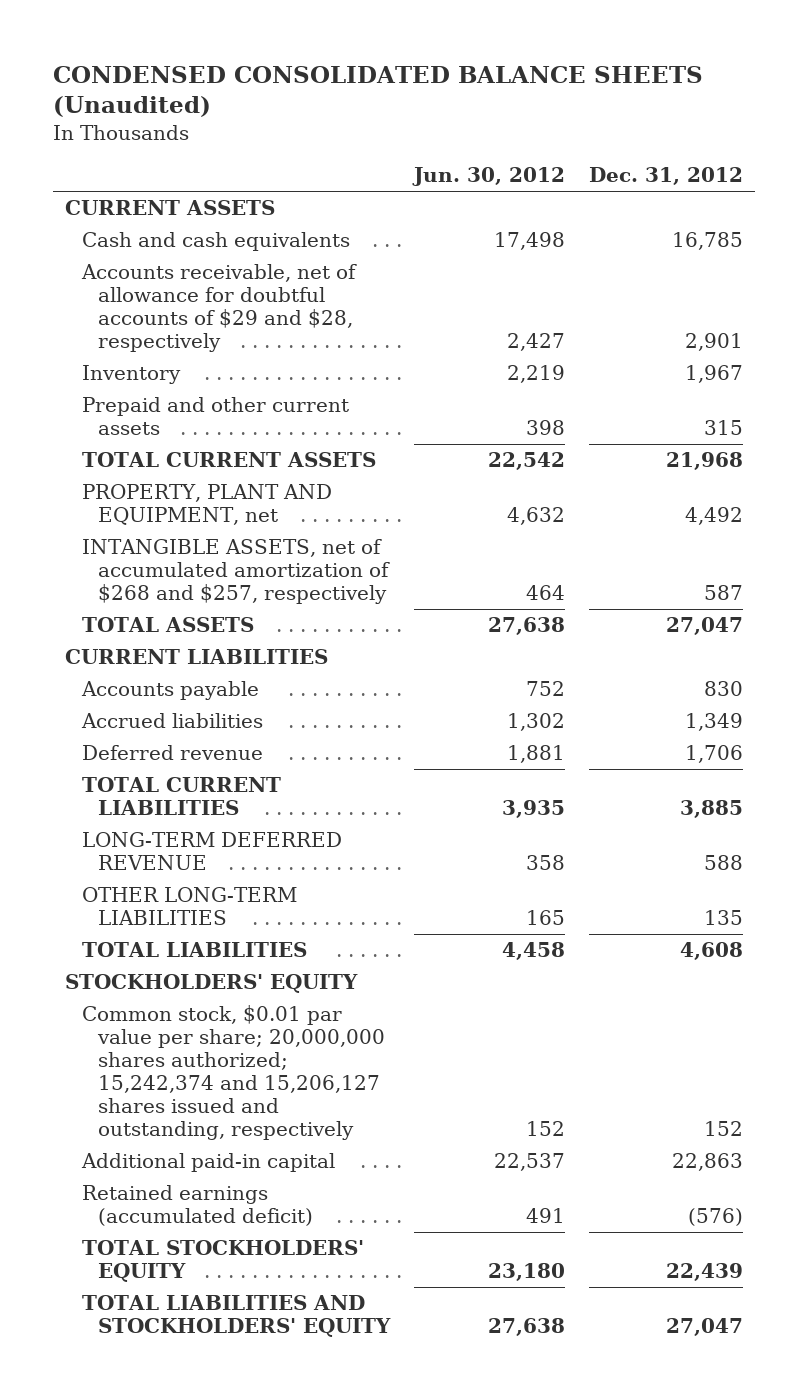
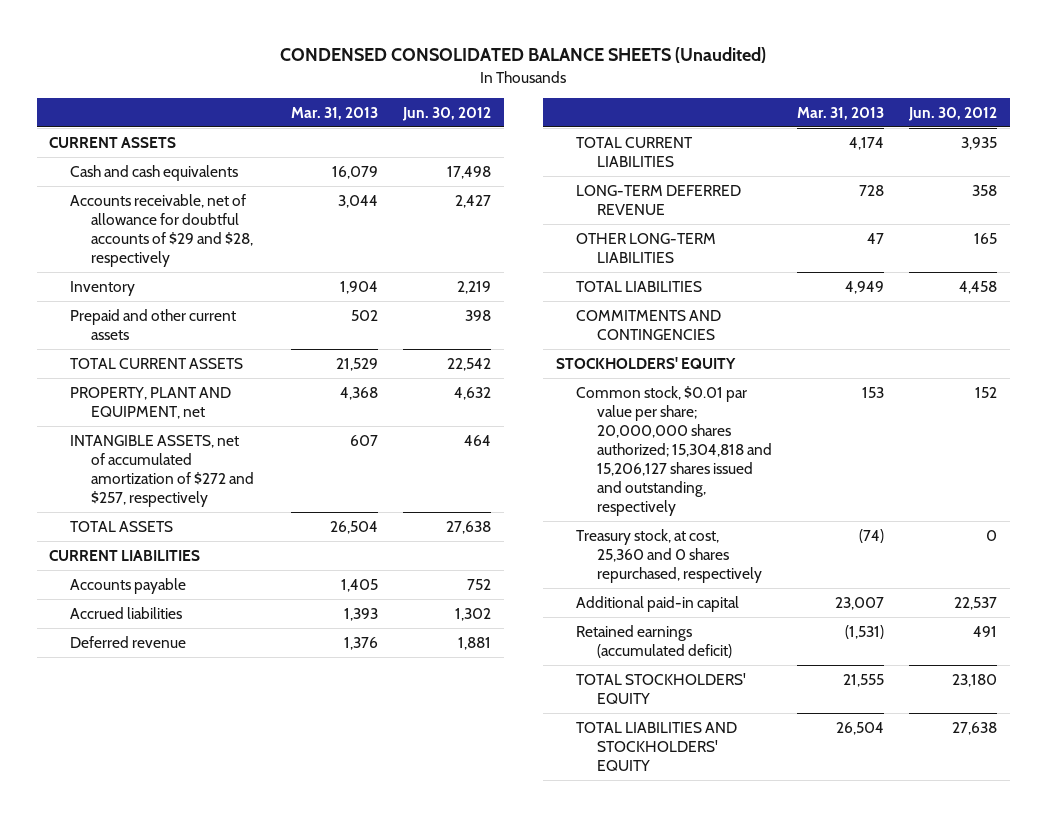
[589,167,744,186] Dec. 31, 2012 -> none
none -> [291,107,379,121] Mar. 31, 2013
[81,539,391,605] INTANGIBLE ASSETS, net of accumulated amortization of $268 and $257, respectively -> [70,434,255,507] INTANGIBLE ASSETS, net of accumulated amortization of $272 and $257, respectively
none -> [576,309,722,340] COMMITMENTS AND CONTINGENCIES
[81,1005,386,1140] Common stock, $0.01 par value per share; 20,000,000 shares authorized; 15,242,374 and 15,206,127 shares issued and outstanding, respectively -> [576,385,773,516] Common stock, $0.01 par value per share; 20,000,000 shares authorized; 15,304,818 and 15,206,127 shares issued and outstanding, respectively
none -> [576,528,763,583] Treasury stock, at cost, 25,360 and 0 shares repurchased, respectively

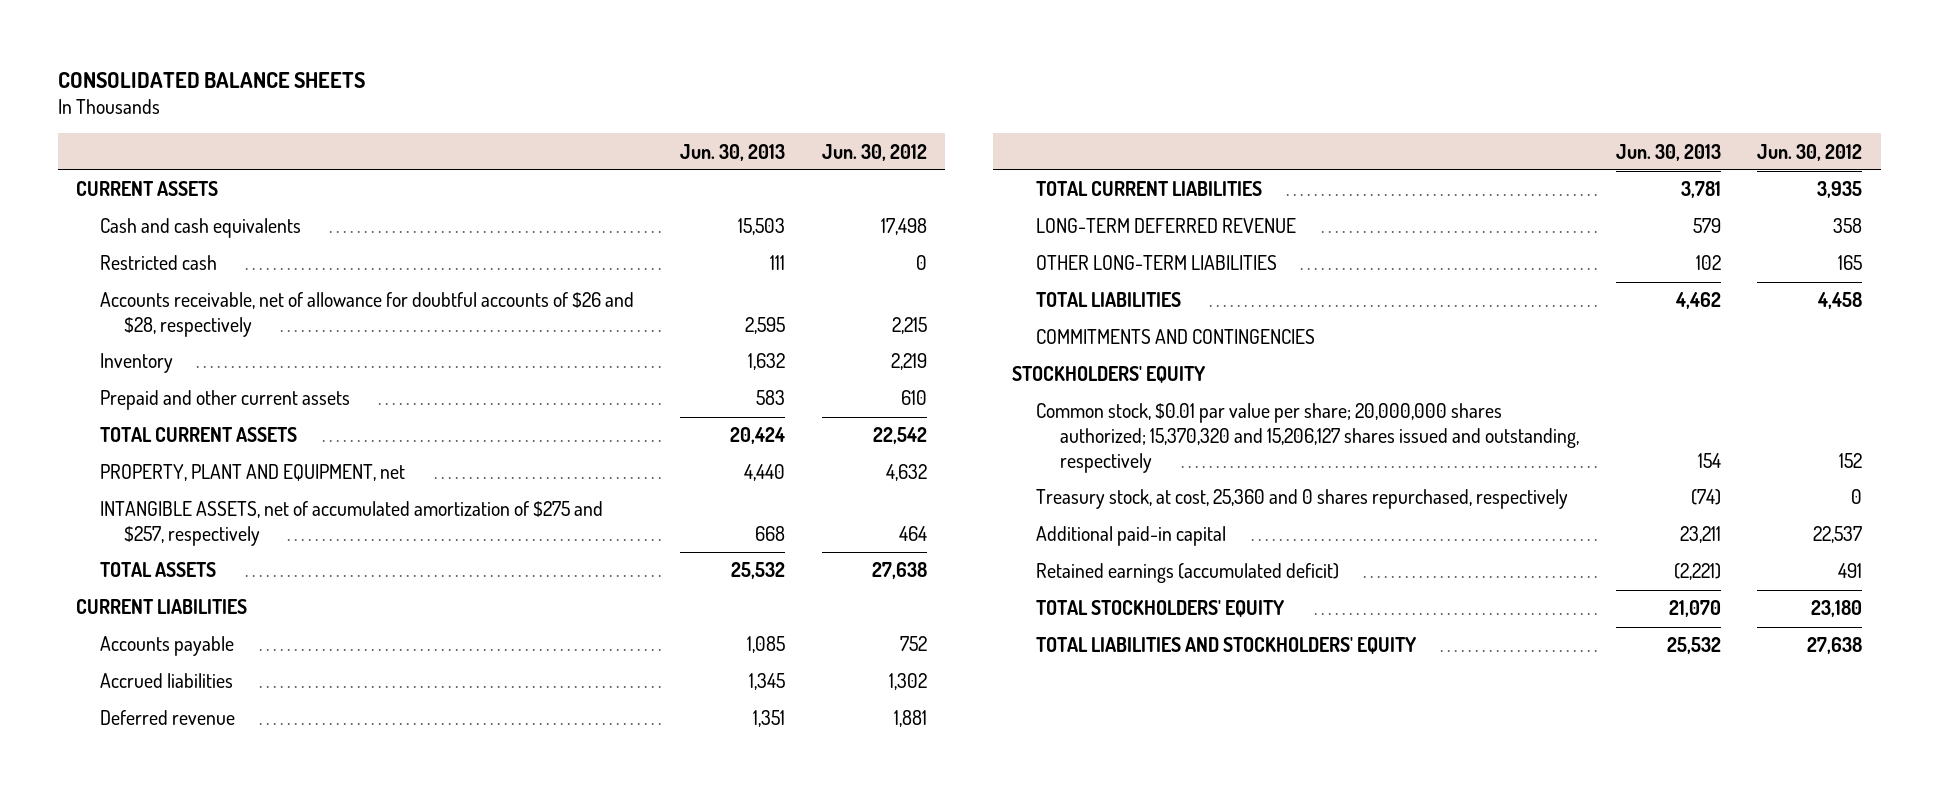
[280,47,767,64] CONDENSED CONSOLIDATED BALANCE SHEETS (Unaudited) -> [57,71,365,88] CONSOLIDATED BALANCE SHEETS
[291,107,379,121] Mar. 31, 2013 -> none
none -> [679,143,785,161] Jun. 30, 2013
none -> [100,255,218,271] Restricted cash
[70,193,254,267] Accounts receivable, net of allowance for doubtful accounts of $29 and $28, respectively -> [100,292,635,338] Accounts receivable, net of allowance for doubtful accounts of $26 and $28, respectively
[455,194,492,208] 2,427 -> [891,317,927,335] 2,215
[465,309,492,321] 398 -> [900,390,927,406] 610
[70,434,255,507] INTANGIBLE ASSETS, net of accumulated amortization of $272 and $257, respectively -> [100,501,604,547] INTANGIBLE ASSETS, net of accumulated amortization of $275 and $257, respectively
[576,385,773,516] Common stock, $0.01 par value per share; 20,000,000 shares authorized; 15,304,818 and 15,206,127 shares issued and outstanding, respectively -> [1035,403,1579,473] Common stock, $0.01 par value per share; 20,000,000 shares authorized; 15,370,320 and 15,206,127 shares issued and outstanding, respectively

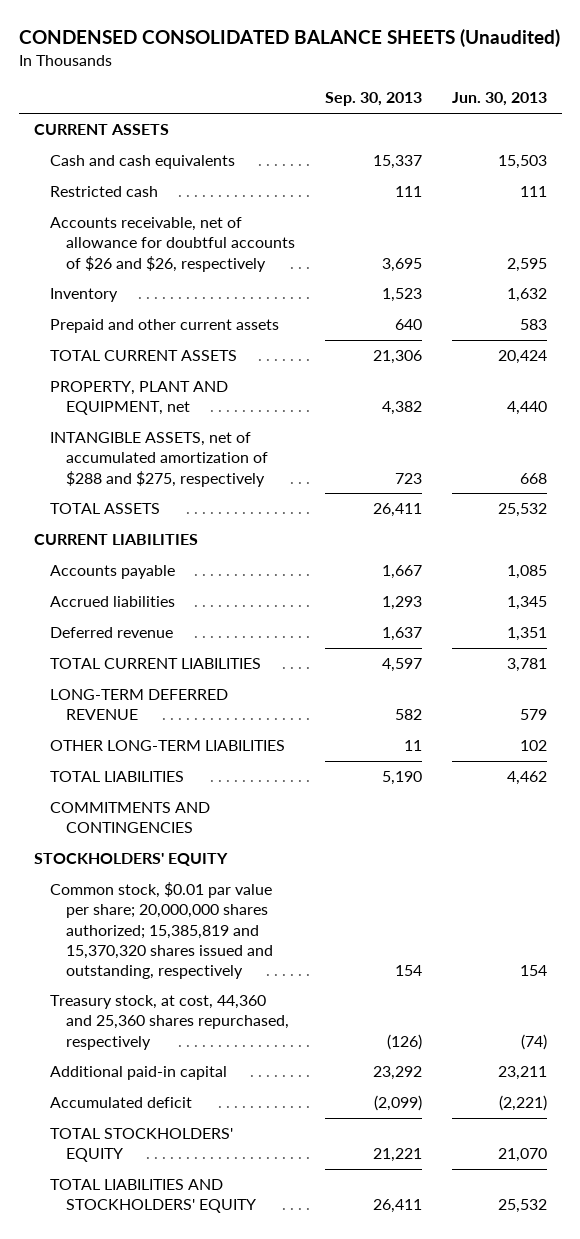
[57,71,365,88] CONSOLIDATED BALANCE SHEETS -> [18,28,560,47] CONDENSED CONSOLIDATED BALANCE SHEETS (Unaudited)
[821,143,927,161] Jun. 30, 2012 -> none
none -> [324,92,422,107] Sep. 30, 2013
[100,292,635,338] Accounts receivable, net of allowance for doubtful accounts of $26 and $28, respectively -> [49,217,295,272] Accounts receivable, net of allowance for doubtful accounts of $26 and $26, respectively
[100,501,604,547] INTANGIBLE ASSETS, net of accumulated amortization of $275 and $257, respectively -> [49,432,268,487] INTANGIBLE ASSETS, net of accumulated amortization of $288 and $275, respectively
[1035,403,1579,473] Common stock, $0.01 par value per share; 20,000,000 shares authorized; 15,370,320 and 15,206,127 shares issued and outstanding, respectively -> [49,882,273,979] Common stock, $0.01 par value per share; 20,000,000 shares authorized; 15,385,819 and 15,370,320 shares issued and outstanding, respectively
[1035,489,1568,510] Treasury stock, at cost, 25,360 and 0 shares repurchased, respectively -> [49,995,289,1050] Treasury stock, at cost, 44,360 and 25,360 shares repurchased, respectively
[1035,563,1339,584] Retained earnings (accumulated deficit) -> [49,1097,192,1109] Accumulated deficit

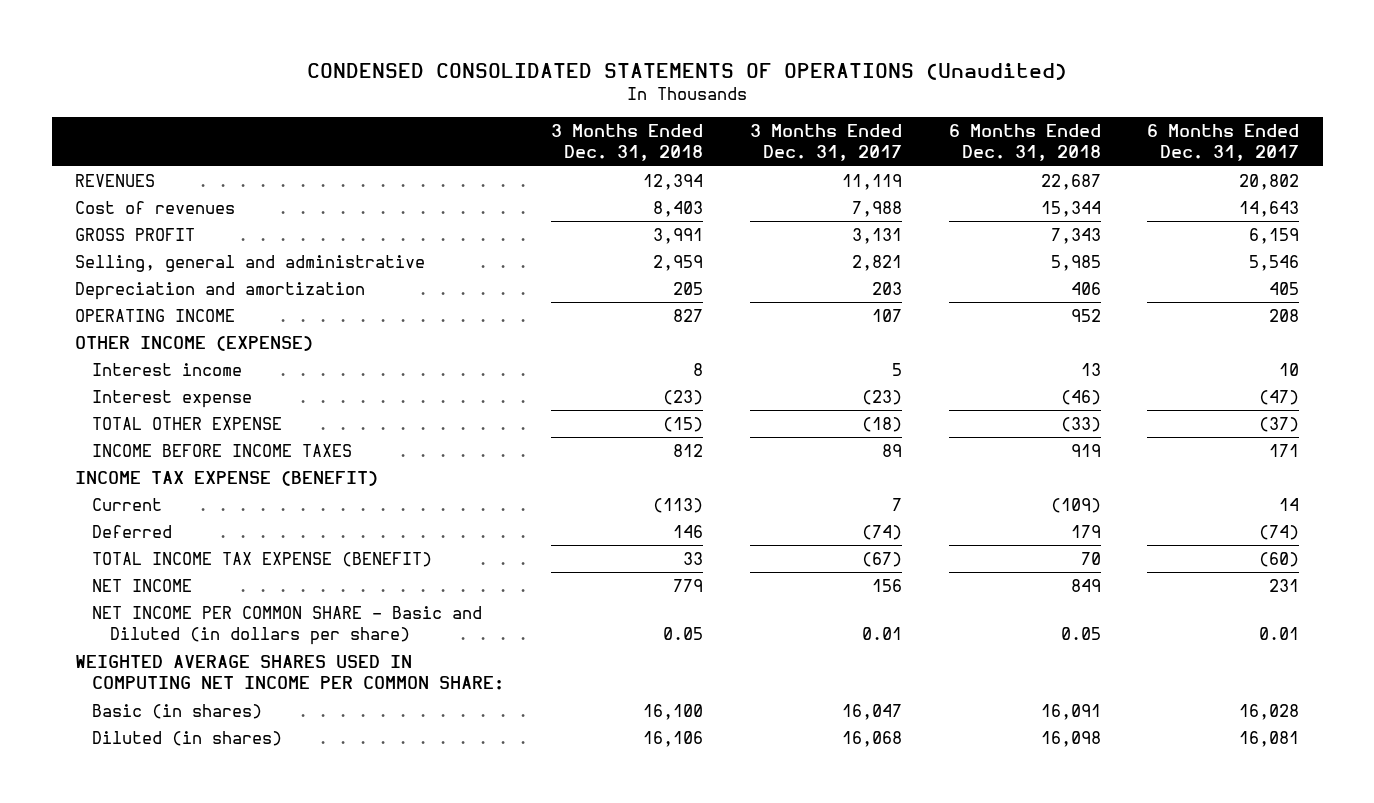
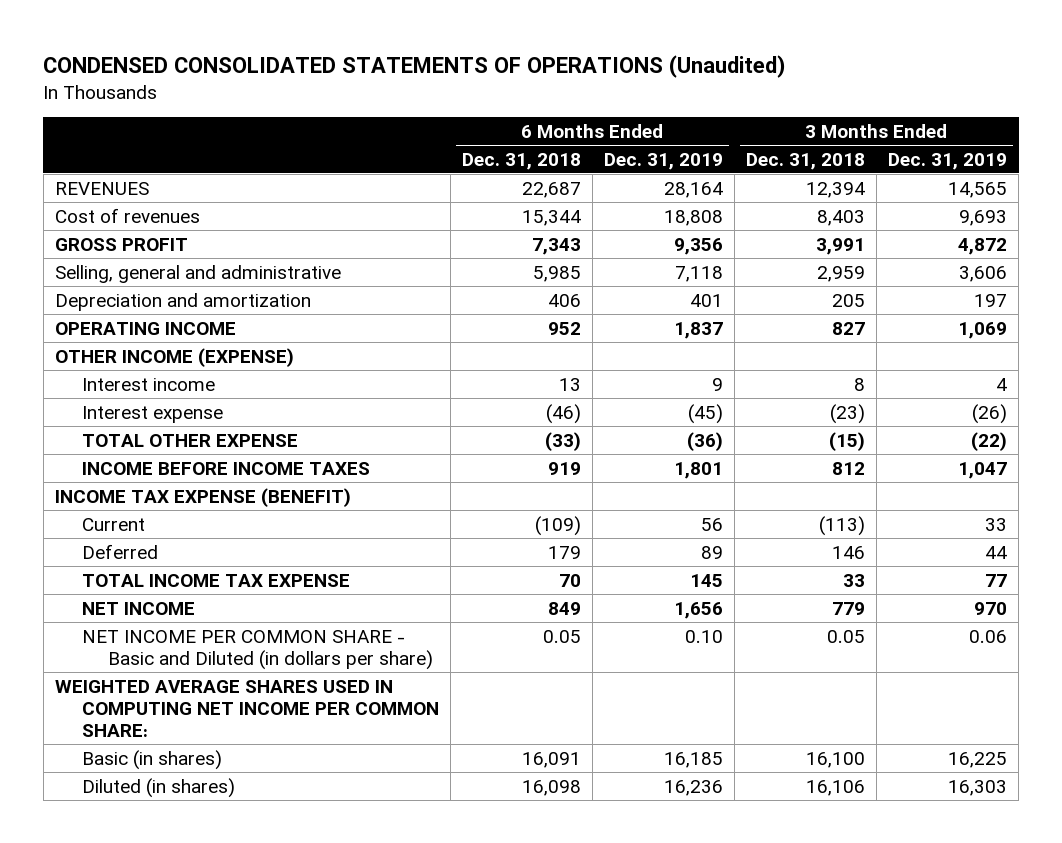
[749,123,902,162] 3 Months Ended Dec. 31, 2017 -> none
[1147,123,1300,162] 6 Months Ended Dec. 31, 2017 -> none
none -> [603,152,723,170] Dec. 31, 2019
none -> [888,152,1008,170] Dec. 31, 2019
[92,551,433,567] TOTAL INCOME TAX EXPENSE (BENEFIT) -> [81,573,350,587] TOTAL INCOME TAX EXPENSE

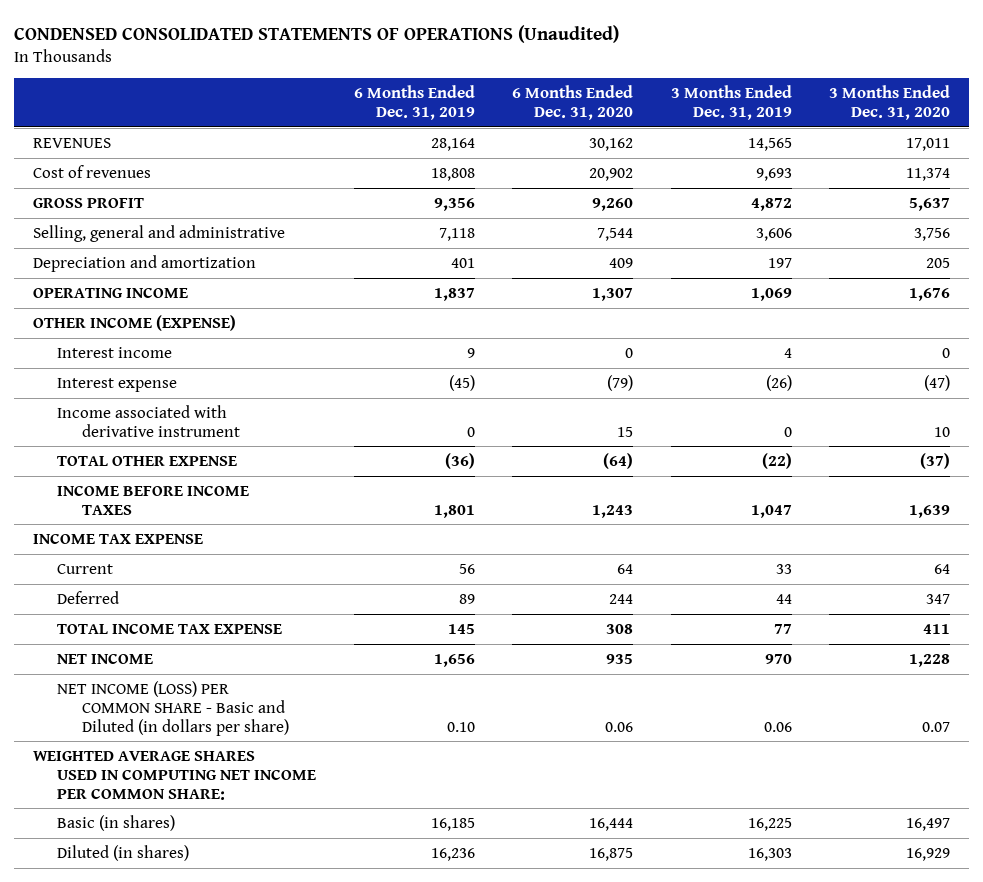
[461,152,581,170] Dec. 31, 2018 -> none
[745,152,865,170] Dec. 31, 2018 -> none
none -> [512,85,634,121] 6 Months Ended Dec. 31, 2020
none -> [829,85,951,121] 3 Months Ended Dec. 31, 2020
none -> [57,404,240,437] Income associated with derivative instrument
[54,487,351,507] INCOME TAX EXPENSE (BENEFIT) -> [33,532,204,544] INCOME TAX EXPENSE
[81,629,434,670] NET INCOME PER COMMON SHARE - Basic and Diluted (in dollars per share) -> [57,680,289,736] NET INCOME (LOSS) PER COMMON SHARE - Basic and Diluted (in dollars per share)

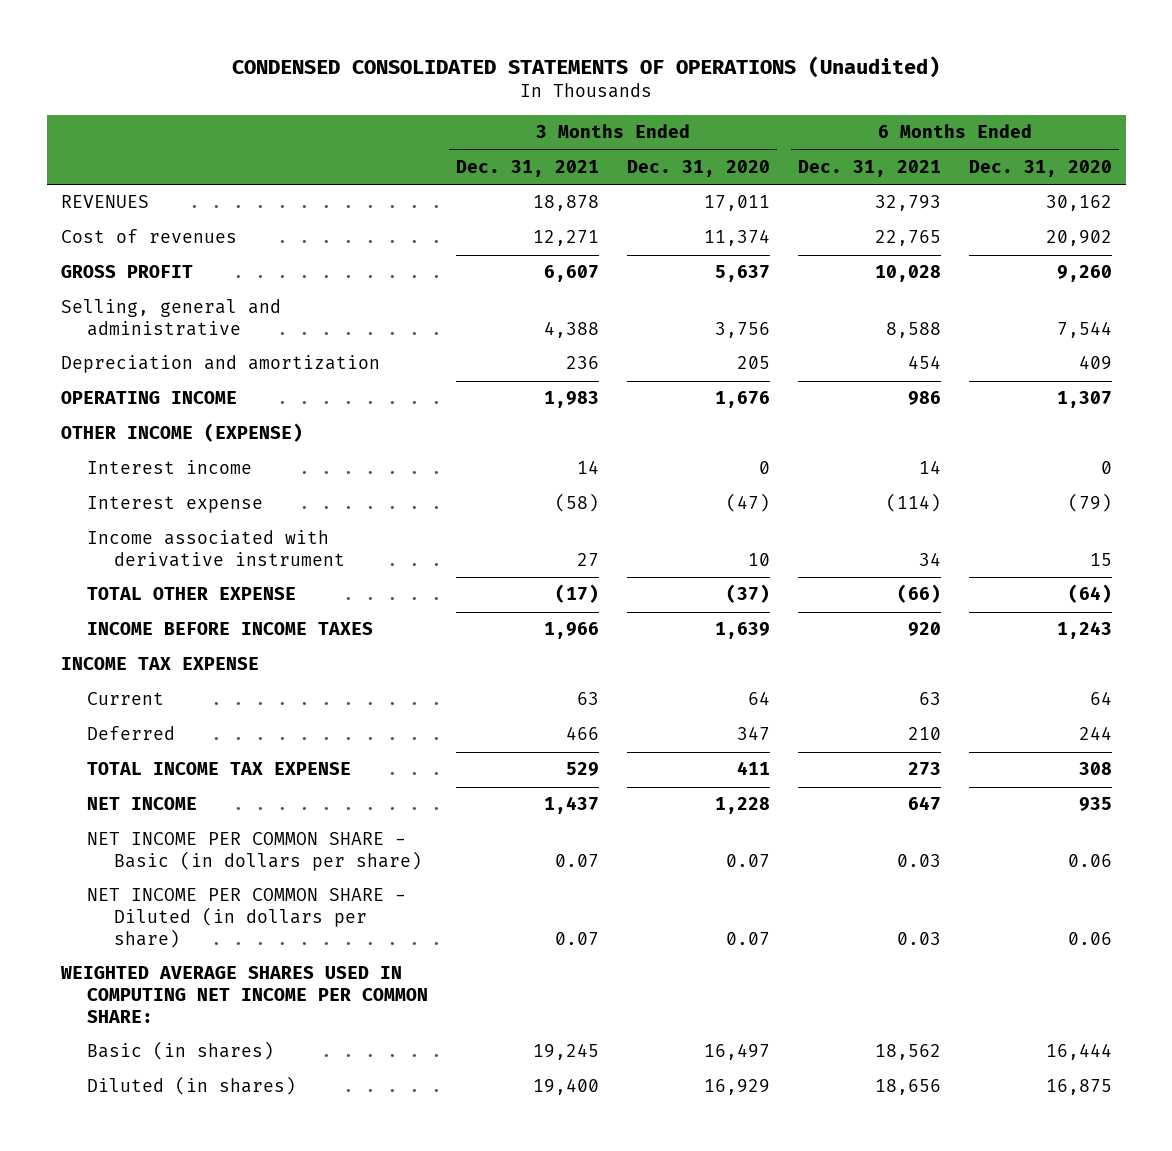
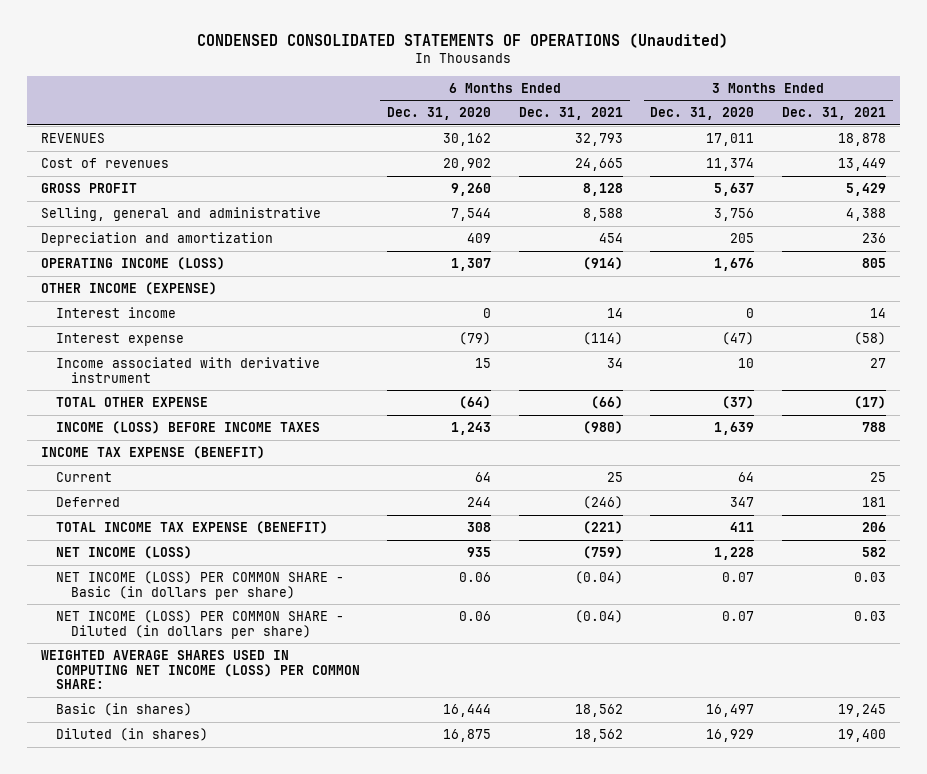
[533,230,600,247] 12,271 -> [837,157,886,171] 13,449
[874,230,941,247] 22,765 -> [574,157,623,171] 24,665
[544,265,600,283] 6,607 -> [845,182,886,196] 5,429
[874,265,941,283] 10,028 -> [582,182,623,196] 8,128
[60,391,237,405] OPERATING INCOME -> [40,256,225,270] OPERATING INCOME (LOSS)
[544,391,600,409] 1,983 -> [861,257,886,268] 805
[907,391,941,406] 986 -> [582,256,623,270] (914)
[87,622,374,636] INCOME BEFORE INCOME TAXES -> [55,420,320,434] INCOME (LOSS) BEFORE INCOME TAXES
[544,622,600,640] 1,966 -> [861,421,886,432] 788
[907,622,941,637] 920 -> [582,420,623,434] (980)
[60,657,259,671] INCOME TAX EXPENSE -> [40,445,265,459] INCOME TAX EXPENSE (BENEFIT)
[577,692,600,706] 63 -> [869,471,886,482] 25
[918,692,941,706] 63 -> [606,471,623,482] 25
[566,726,600,741] 466 -> [861,496,886,507] 181
[907,727,941,741] 210 -> [582,495,623,509] (246)
[87,762,352,776] TOTAL INCOME TAX EXPENSE -> [55,520,328,534] TOTAL INCOME TAX EXPENSE (BENEFIT)
[566,762,600,777] 529 -> [861,521,886,532] 206
[907,762,941,776] 273 -> [582,520,623,534] (221)
[87,797,198,811] NET INCOME -> [55,545,192,559] NET INCOME (LOSS)
[544,796,600,815] 1,437 -> [861,546,886,557] 582
[907,796,941,811] 647 -> [582,545,623,559] (759)
[87,832,422,872] NET INCOME PER COMMON SHARE - Basic (in dollars per share) -> [55,570,344,600] NET INCOME (LOSS) PER COMMON SHARE - Basic (in dollars per share)
[555,854,600,868] 0.07 -> [853,571,886,582] 0.03
[896,854,941,868] 0.03 -> [574,570,623,584] (0.04)
[87,888,407,948] NET INCOME PER COMMON SHARE - Diluted (in dollars per share) -> [55,609,344,639] NET INCOME (LOSS) PER COMMON SHARE - Diluted (in dollars per share)
[555,931,600,945] 0.07 -> [853,610,886,621] 0.03
[896,931,941,945] 0.03 -> [574,609,623,623] (0.04)
[59,966,429,1023] WEIGHTED AVERAGE SHARES USED IN COMPUTING NET INCOME PER COMMON SHARE: -> [40,649,360,690] WEIGHTED AVERAGE SHARES USED IN COMPUTING NET INCOME (LOSS) PER COMMON SHARE:
[874,1079,941,1096] 18,656 -> [574,728,623,742] 18,562

